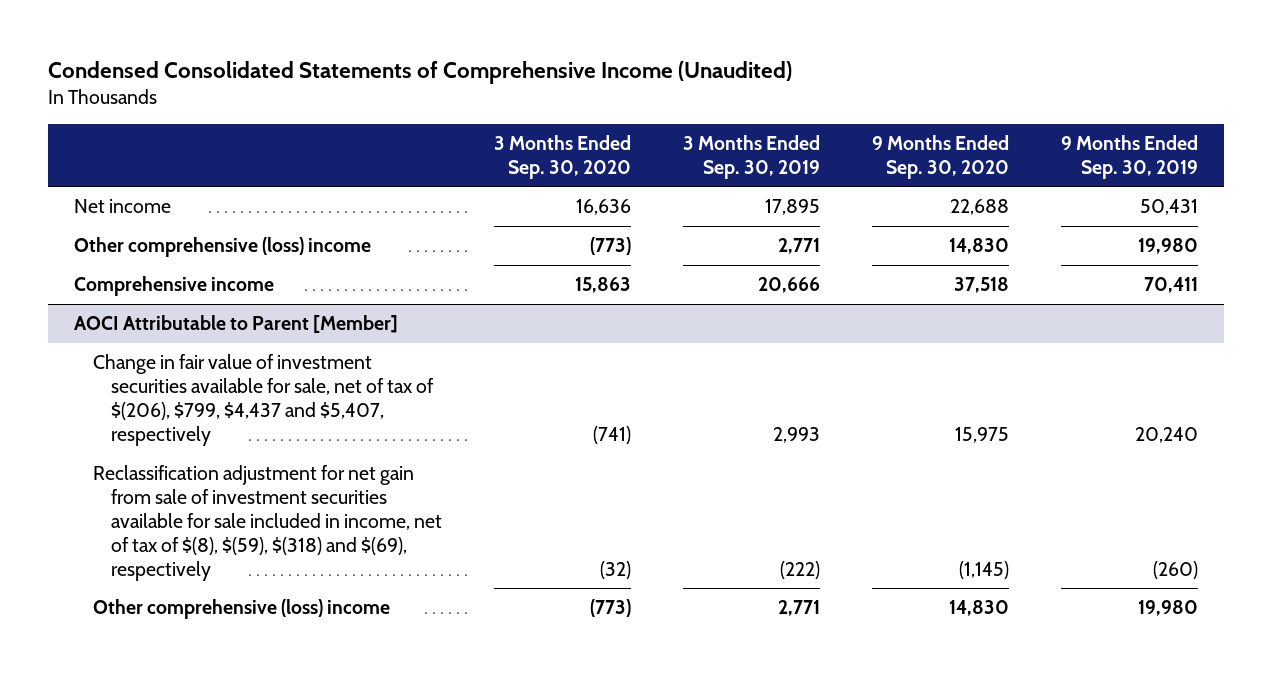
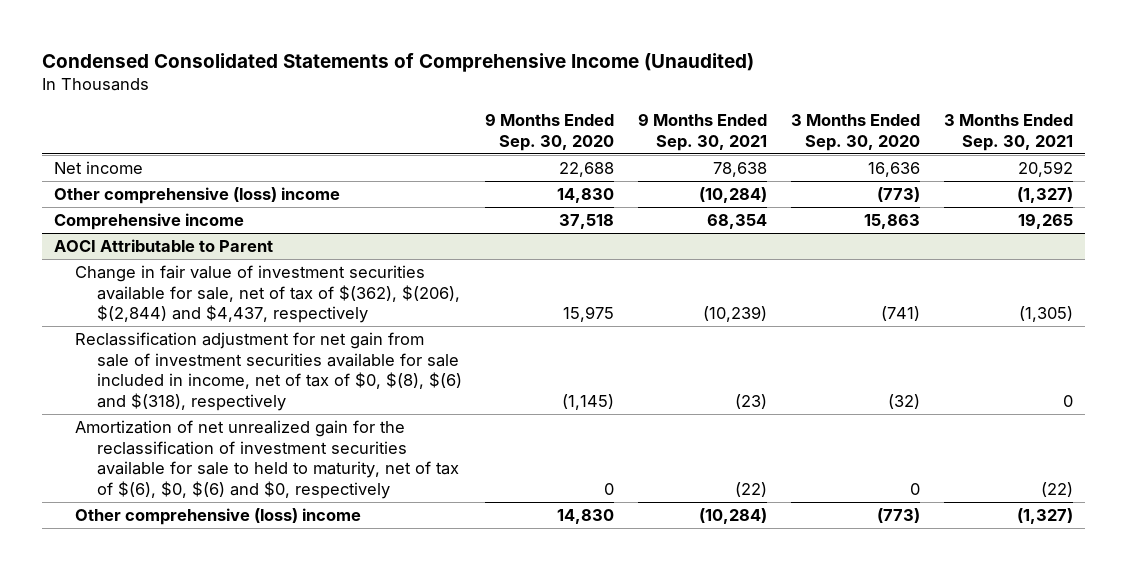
[683,134,821,179] 3 Months Ended Sep. 30, 2019 -> none
[1061,134,1199,179] 9 Months Ended Sep. 30, 2019 -> none
none -> [638,113,768,151] 9 Months Ended Sep. 30, 2021
none -> [943,114,1073,151] 3 Months Ended Sep. 30, 2021
[73,315,398,334] AOCI Attributable to Parent [Member] -> [54,239,274,253] AOCI Attributable to Parent
[92,354,435,446] Change in fair value of investment securities available for sale, net of tax of $(206), $799, $4,437 and $5,407, respectively -> [75,265,460,324] Change in fair value of investment securities available for sale, net of tax of $(362), $(206), $(2,844) and $4,437, respectively
[92,465,443,581] Reclassification adjustment for net gain from sale of investment securities available for sale included in income, net of tax of $(8), $(59), $(318) and $(69), respectively -> [75,332,462,411] Reclassification adjustment for net gain from sale of investment securities available for sale included in income, net of tax of $0, $(8), $(6) and $(318), respectively
none -> [75,420,459,499] Amortization of net unrealized gain for the reclassification of investment securities available for sale to held to maturity, net of tax of $(6), $0, $(6) and $0, respectively

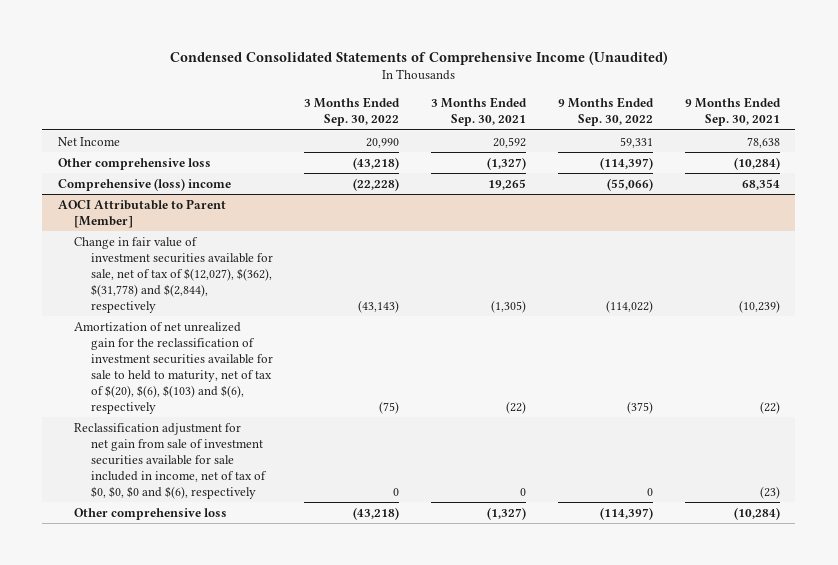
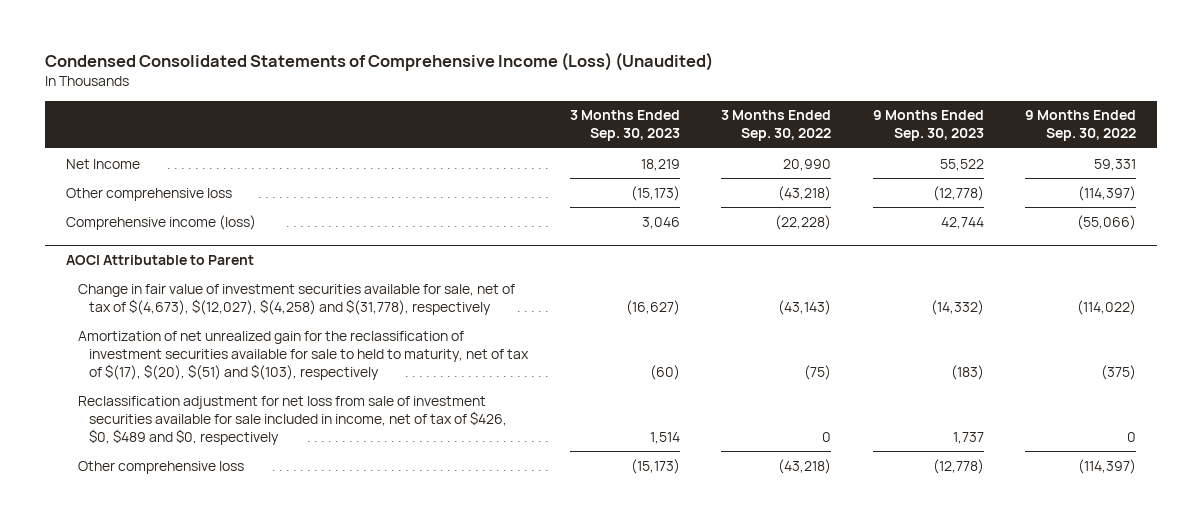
[169,51,668,66] Condensed Consolidated Statements of Comprehensive Income (Unaudited) -> [45,52,714,72] Condensed Consolidated Statements of Comprehensive Income (Loss) (Unaudited)
[431,97,528,127] 3 Months Ended Sep. 30, 2021 -> none
[684,97,781,127] 9 Months Ended Sep. 30, 2021 -> none
none -> [569,110,680,142] 3 Months Ended Sep. 30, 2023
none -> [872,110,984,142] 9 Months Ended Sep. 30, 2023
[58,177,232,191] Comprehensive (loss) income -> [65,214,256,230] Comprehensive income (loss)
[58,198,227,228] AOCI Attributable to Parent [Member] -> [65,254,254,265] AOCI Attributable to Parent
[74,236,273,313] Change in fair value of investment securities available for sale, net of tax of $(12,027), $(362), $(31,778) and $(2,844), respectively -> [77,283,515,315] Change in fair value of investment securities available for sale, net of tax of $(4,673), $(12,027), $(4,258) and $(31,778), respectively
[74,321,273,414] Amortization of net unrealized gain for the reclassification of investment securities available for sale to held to maturity, net of tax of $(20), $(6), $(103) and $(6), respectively -> [77,330,530,380] Amortization of net unrealized gain for the reclassification of investment securities available for sale to held to maturity, net of tax of $(17), $(20), $(51) and $(103), respectively
[74,422,267,499] Reclassification adjustment for net gain from sale of investment securities available for sale included in income, net of tax of $0, $0, $0 and $(6), respectively -> [77,395,508,445] Reclassification adjustment for net loss from sale of investment securities available for sale included in income, net of tax of $426, $0, $489 and $0, respectively

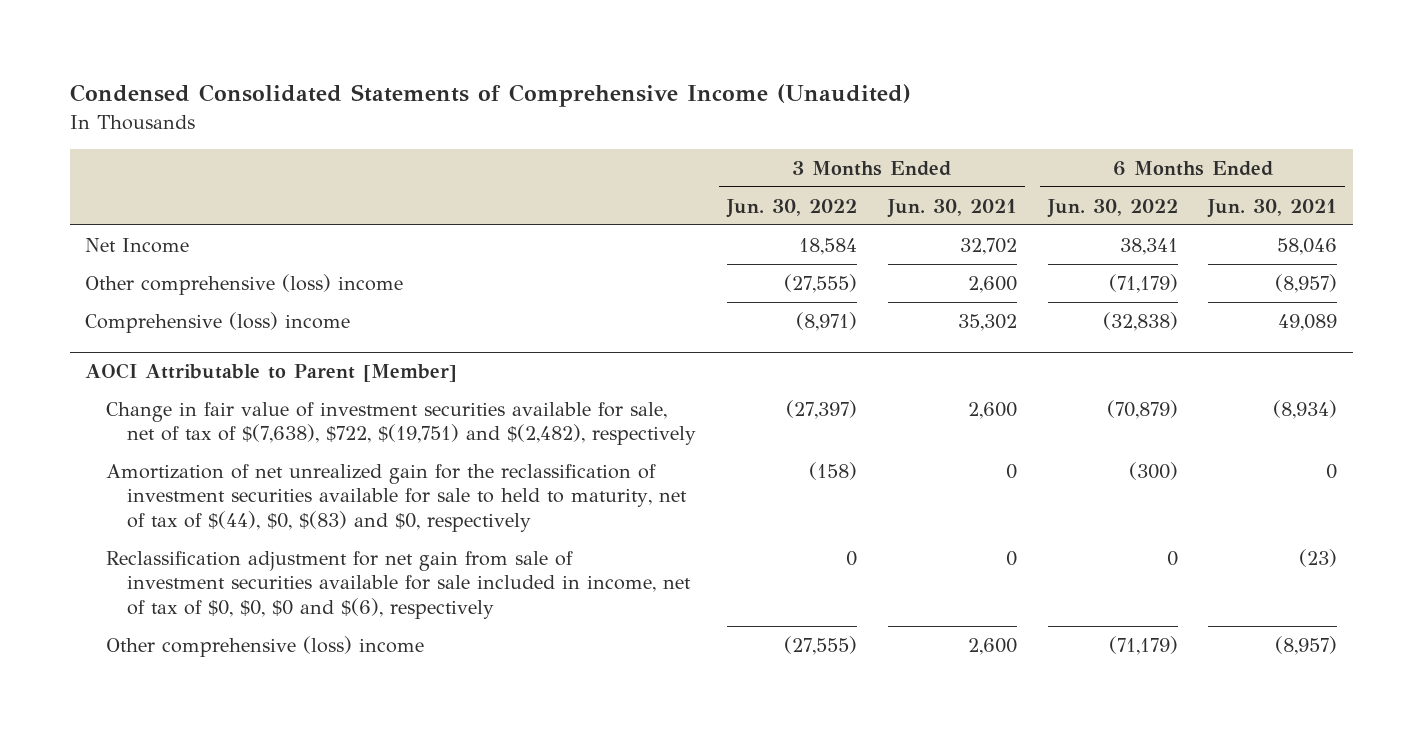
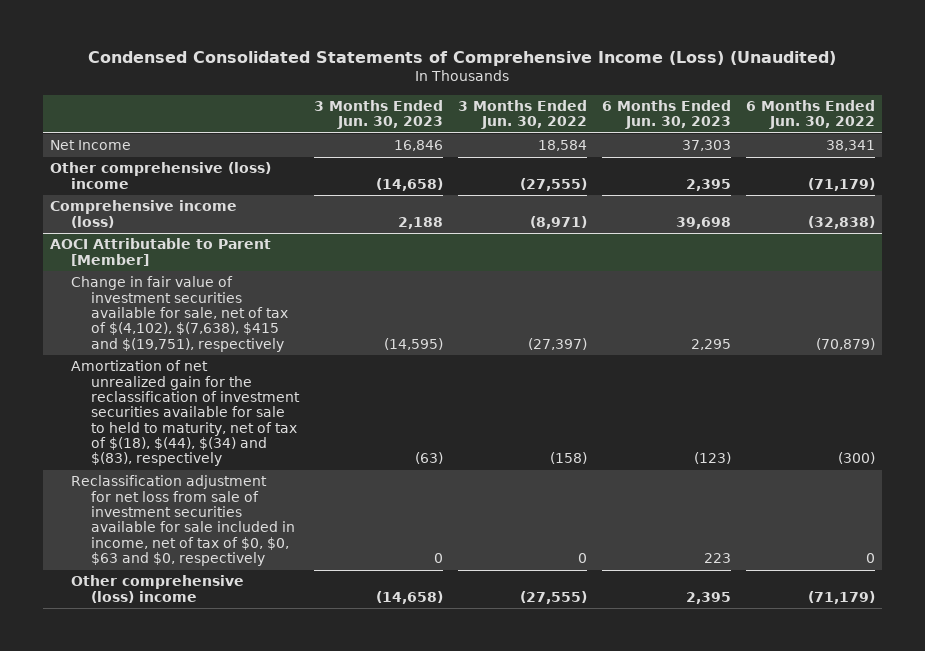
[69,84,911,108] Condensed Consolidated Statements of Comprehensive Income (Unaudited) -> [88,51,837,67] Condensed Consolidated Statements of Comprehensive Income (Loss) (Unaudited)
[886,198,1017,218] Jun. 30, 2021 -> none
[1207,198,1338,218] Jun. 30, 2021 -> none
none -> [314,99,444,130] 3 Months Ended Jun. 30, 2023
none -> [601,99,731,130] 6 Months Ended Jun. 30, 2023
[85,311,351,333] Comprehensive (loss) income -> [50,200,238,228] Comprehensive income (loss)
[106,401,697,446] Change in fair value of investment securities available for sale, net of tax of $(7,638), $722, $(19,751) and $(2,482), respectively -> [70,276,289,352] Change in fair value of investment securities available for sale, net of tax of $(4,102), $(7,638), $415 and $(19,751), respectively
[106,463,688,532] Amortization of net unrealized gain for the reclassification of investment securities available for sale to held to maturity, net of tax of $(44), $0, $(83) and $0, respectively -> [70,360,301,467] Amortization of net unrealized gain for the reclassification of investment securities available for sale to held to maturity, net of tax of $(18), $(44), $(34) and $(83), respectively
[106,550,692,619] Reclassification adjustment for net gain from sale of investment securities available for sale included in income, net of tax of $0, $0, $0 and $(6), respectively -> [70,475,296,566] Reclassification adjustment for net loss from sale of investment securities available for sale included in income, net of tax of $0, $0, $63 and $0, respectively

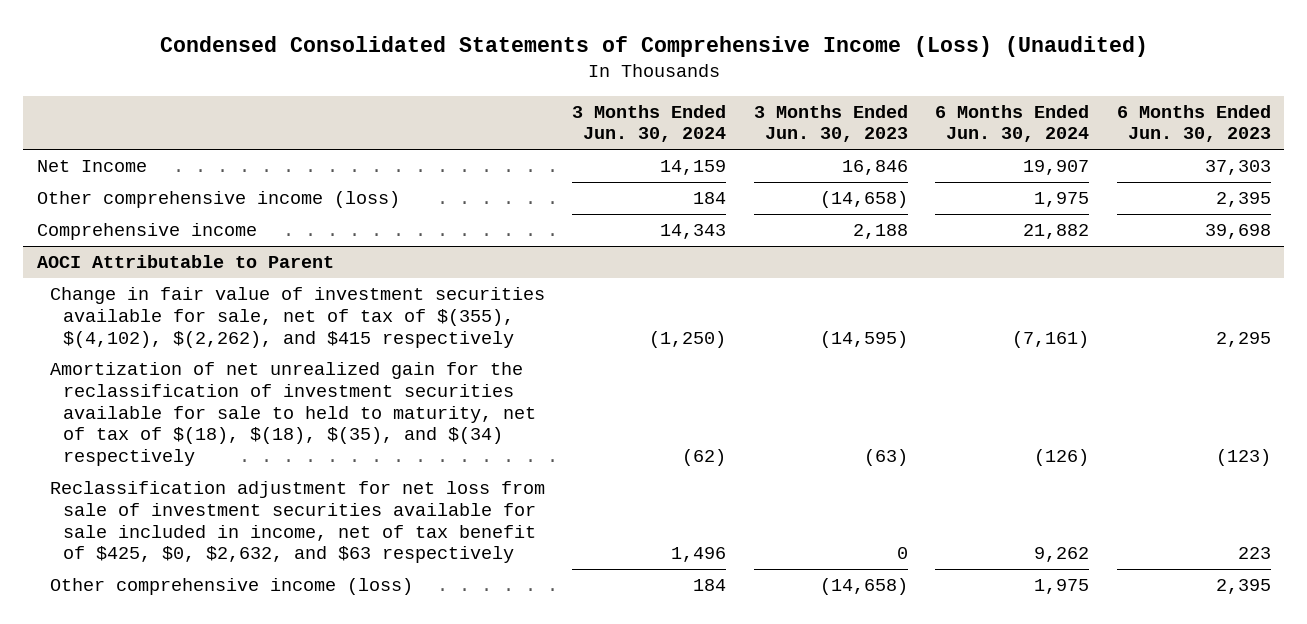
[458,99,588,130] 3 Months Ended Jun. 30, 2022 -> none
[745,99,875,130] 6 Months Ended Jun. 30, 2022 -> none
none -> [572,104,727,143] 3 Months Ended Jun. 30, 2024
none -> [935,104,1090,143] 6 Months Ended Jun. 30, 2024
[50,162,272,189] Other comprehensive (loss) income -> [36,191,400,209] Other comprehensive income (loss)
[50,200,238,228] Comprehensive income (loss) -> [36,223,257,241] Comprehensive income
[50,238,272,266] AOCI Attributable to Parent [Member] -> [36,255,334,269] AOCI Attributable to Parent
[70,276,289,352] Change in fair value of investment securities available for sale, net of tax of $(4,102), $(7,638), $415 and $(19,751), respectively -> [49,287,545,348] Change in fair value of investment securities available for sale, net of tax of $(355), $(4,102), $(2,262), and $415 respectively
[70,360,301,467] Amortization of net unrealized gain for the reclassification of investment securities available for sale to held to maturity, net of tax of $(18), $(44), $(34) and $(83), respectively -> [49,362,536,466] Amortization of net unrealized gain for the reclassification of investment securities available for sale to held to maturity, net of tax of $(18), $(18), $(35), and $(34) respectively
[70,475,296,566] Reclassification adjustment for net loss from sale of investment securities available for sale included in income, net of tax of $0, $0, $63 and $0, respectively -> [49,481,545,564] Reclassification adjustment for net loss from sale of investment securities available for sale included in income, net of tax benefit of $425, $0, $2,632, and $63 respectively
[70,575,244,603] Other comprehensive (loss) income -> [49,578,413,596] Other comprehensive income (loss)

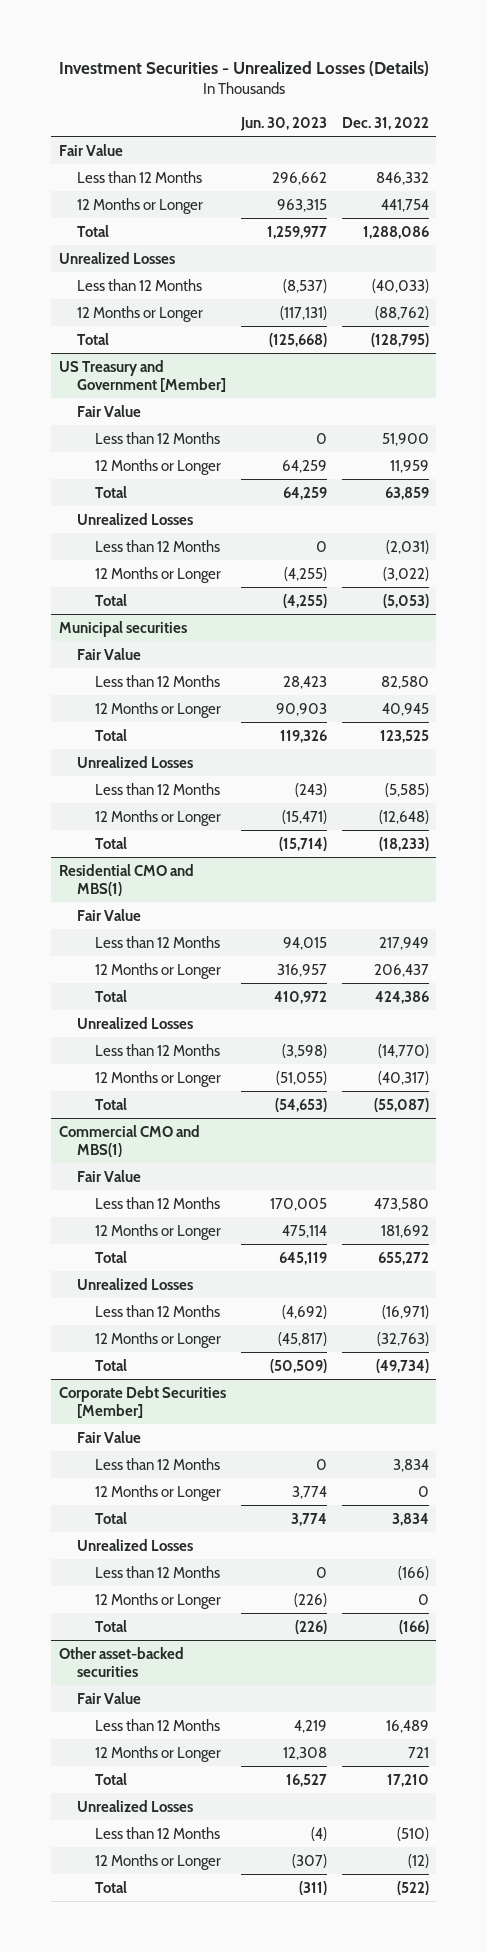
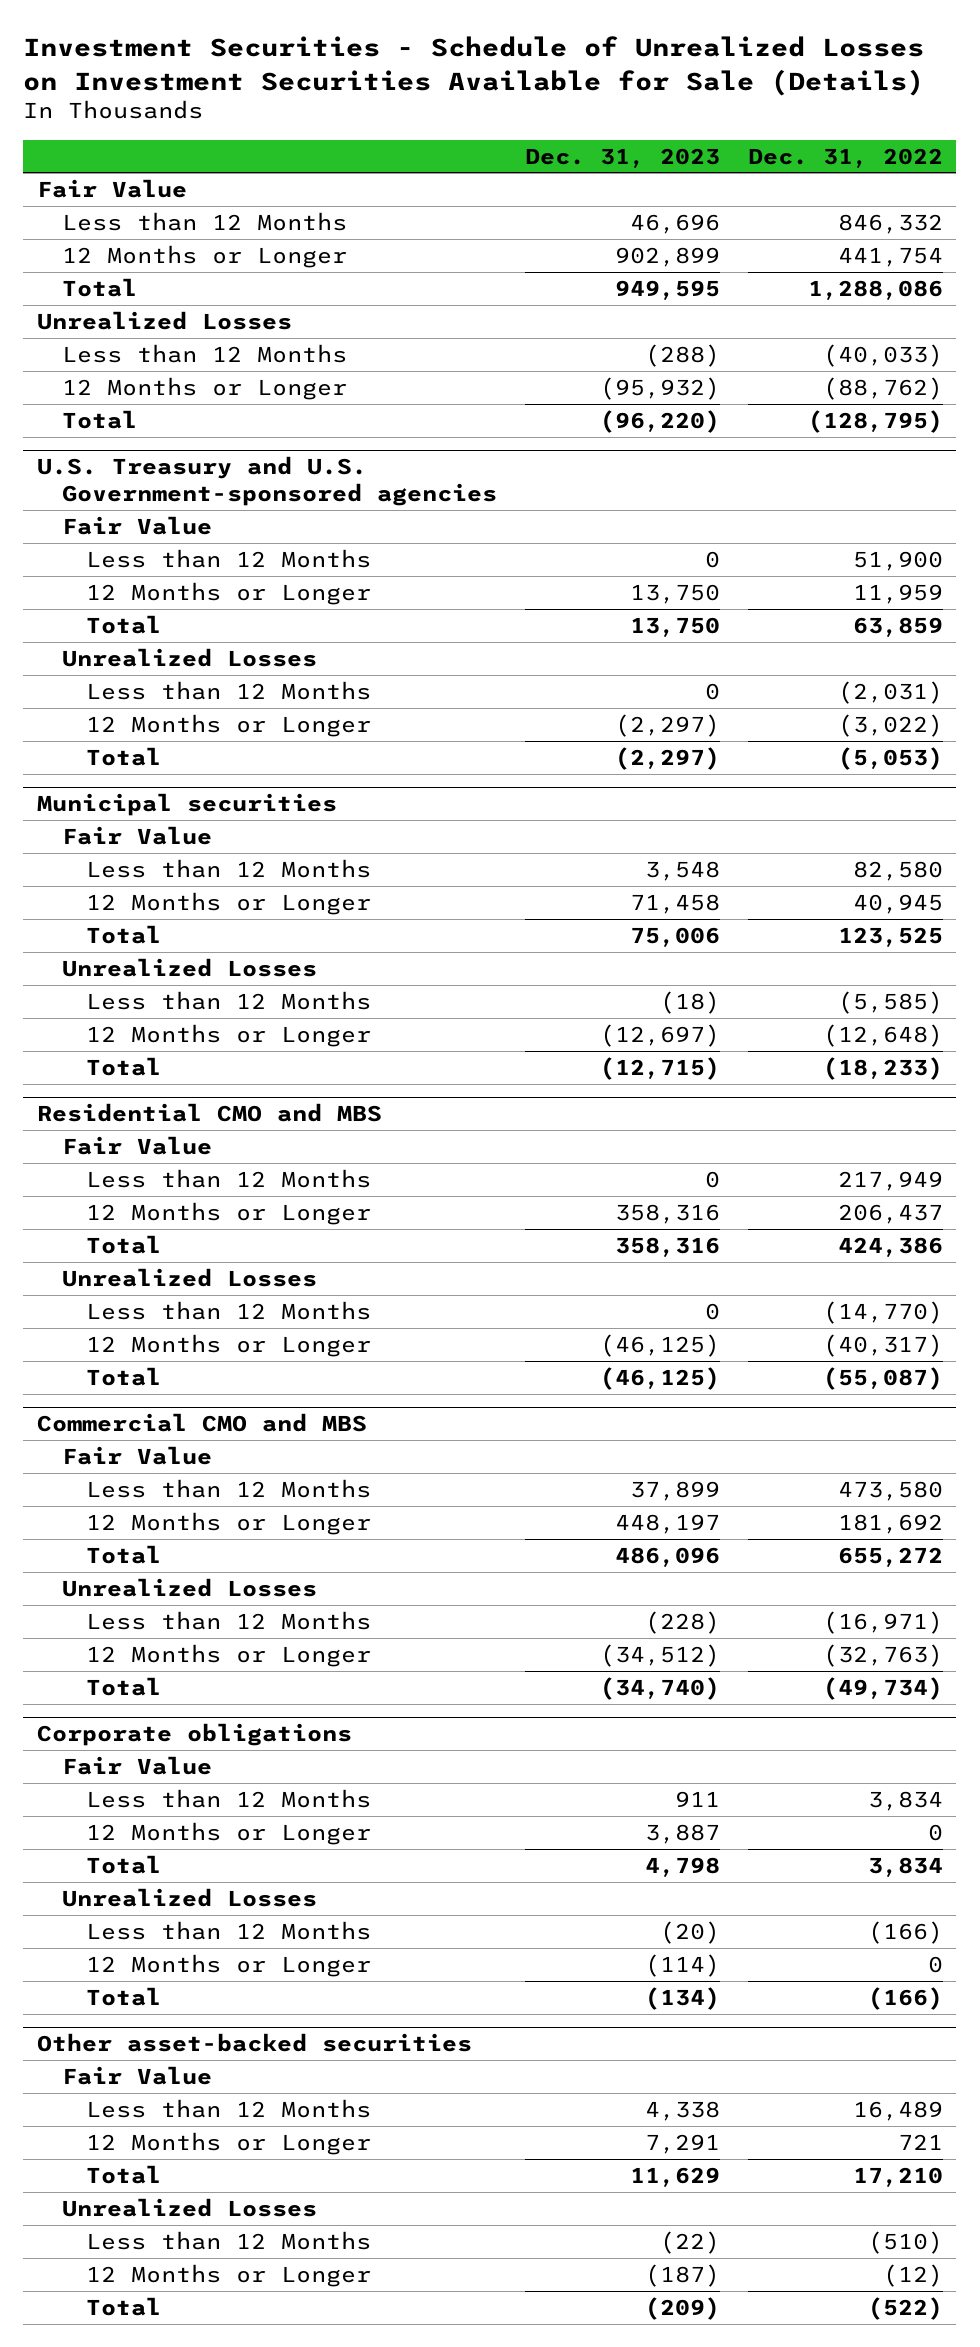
[58,61,429,77] Investment Securities - Unrealized Losses (Details) -> [23,36,925,96] Investment Securities - Schedule of Unrealized Losses on Investment Securities Available for Sale (Details)
[239,116,327,131] Jun. 30, 2023 -> none
none -> [524,147,720,168] Dec. 31, 2023
[58,359,226,392] US Treasury and Government [Member] -> [37,456,497,507] U.S. Treasury and U.S. Government-sponsored agencies
[58,863,194,896] Residential CMO and MBS(1) -> [37,1103,383,1123] Residential CMO and MBS
[58,1124,200,1157] Commercial CMO and MBS(1) -> [37,1413,368,1433] Commercial CMO and MBS
[58,1385,226,1418] Corporate Debt Securities [Member] -> none
none -> [37,1723,353,1747] Corporate obligations

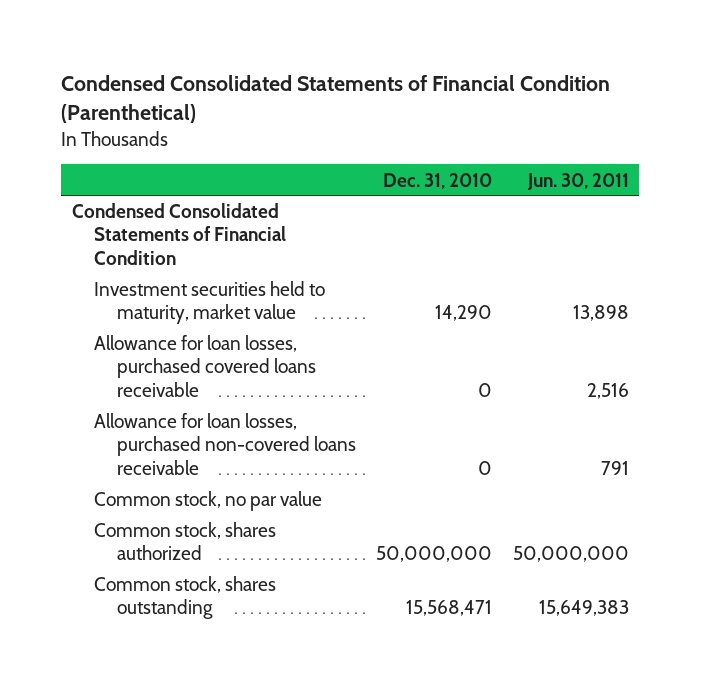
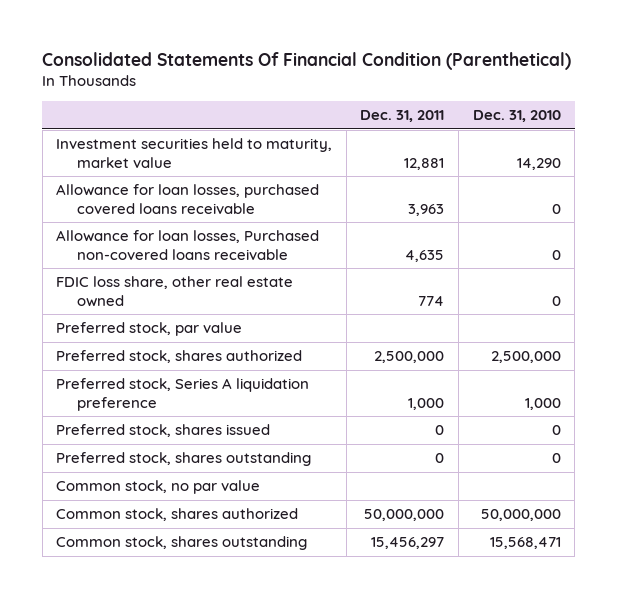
[61,74,611,124] Condensed Consolidated Statements of Financial Condition (Parenthetical) -> [42,51,572,70] Consolidated Statements Of Financial Condition (Parenthetical)
[527,172,630,190] Jun. 30, 2011 -> none
none -> [360,110,445,123] Dec. 31, 2011
[71,203,287,265] Condensed Consolidated Statements of Financial Condition -> none
[94,413,356,475] Allowance for loan losses, purchased non-covered loans receivable -> [56,230,320,260] Allowance for loan losses, Purchased non-covered loans receivable
none -> [56,276,294,307] FDIC loss share, other real estate owned
none -> [56,322,243,337] Preferred stock, par value
none -> [56,350,303,364] Preferred stock, shares authorized
none -> [56,378,310,411] Preferred stock, Series A liquidation preference
none -> [56,424,271,438] Preferred stock, shares issued
none -> [56,452,312,467] Preferred stock, shares outstanding

